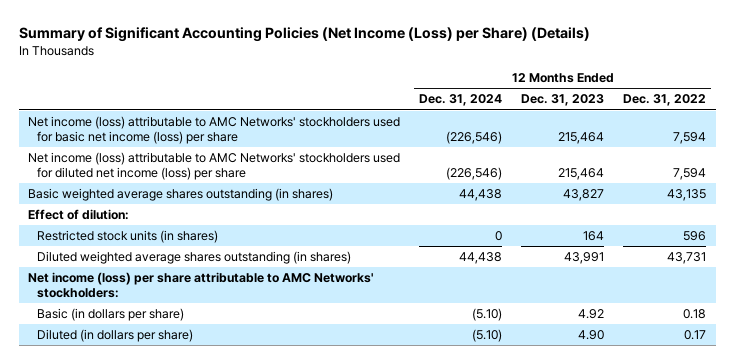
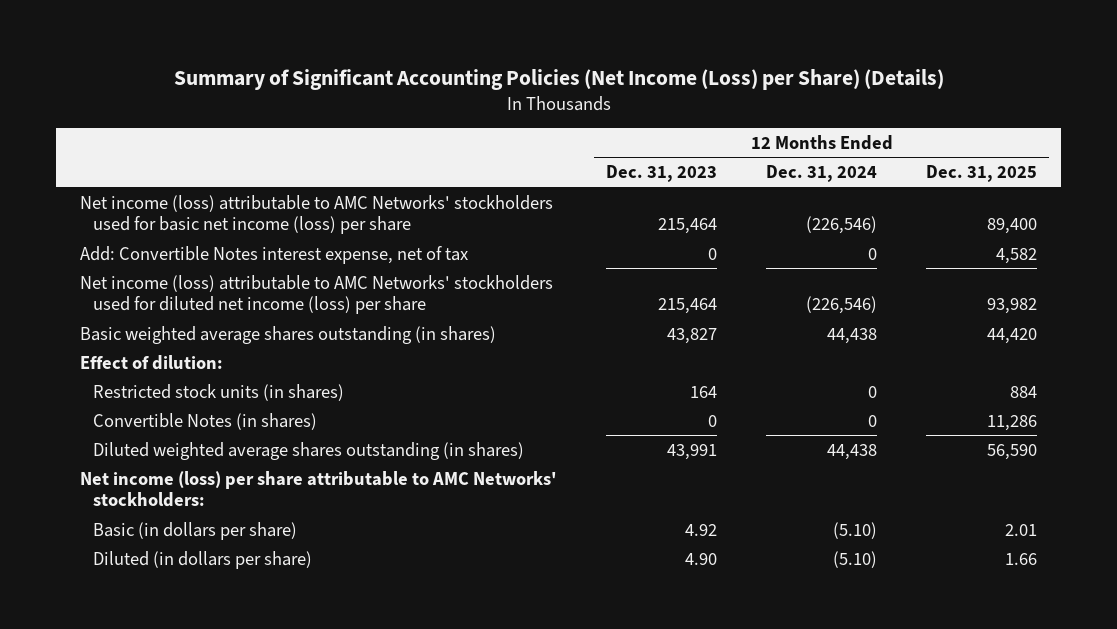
[623,94,707,107] Dec. 31, 2022 -> none
none -> [925,165,1037,183] Dec. 31, 2025
none -> [80,245,469,264] Add: Convertible Notes interest expense, net of tax
none -> [93,412,318,430] Convertible Notes (in shares)

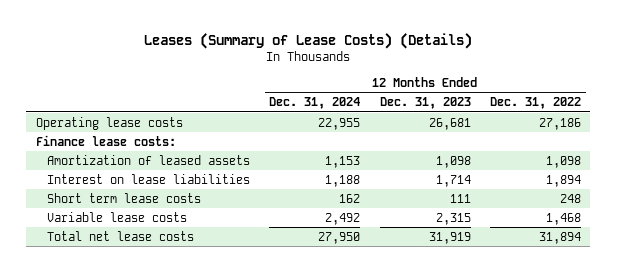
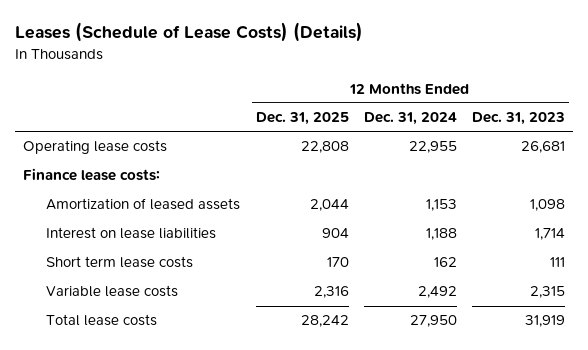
[144,33,473,50] Leases (Summary of Lease Costs) (Details) -> [14,22,363,43] Leases (Schedule of Lease Costs) (Details)
[489,97,581,110] Dec. 31, 2022 -> none
none -> [255,112,349,126] Dec. 31, 2025
[47,230,195,241] Total net lease costs -> [46,314,158,327] Total lease costs

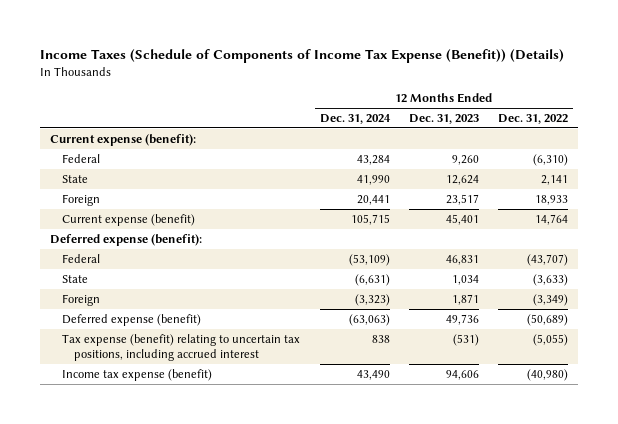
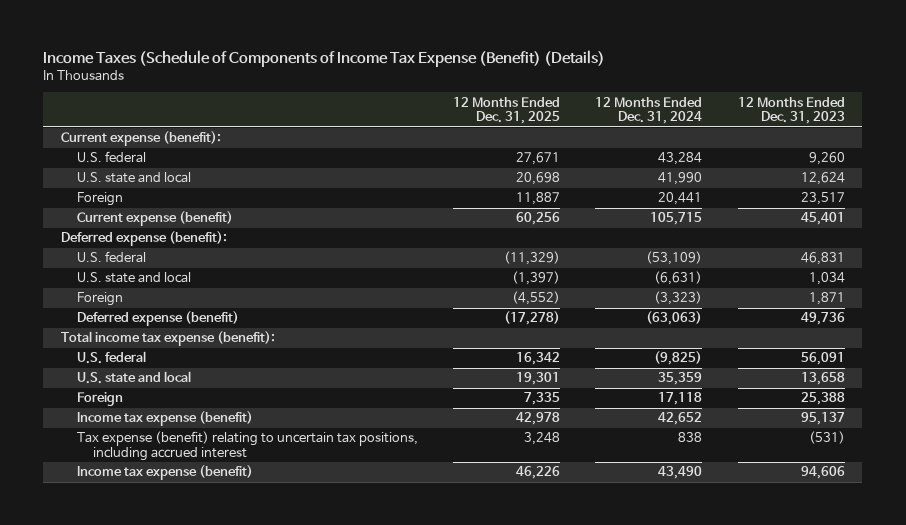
[40,49,565,64] Income Taxes (Schedule of Components of Income Tax Expense (Benefit)) (Details) -> [43,49,606,67] Income Taxes (Schedule of Components of Income Tax Expense (Benefit) (Details)
[498,113,569,124] Dec. 31, 2022 -> none
none -> [453,96,561,125] 12 Months Ended Dec. 31, 2025
[62,153,101,163] Federal -> [77,151,147,164] U.S. federal
[62,174,89,183] State -> [77,172,192,184] U.S. state and local
[62,253,101,263] Federal -> [77,251,147,264] U.S. federal
[62,274,89,283] State -> [77,272,192,284] U.S. state and local
none -> [61,331,276,347] Total income tax expense (benefit):
none -> [77,351,147,365] U.S. federal
none -> [77,371,192,385] U.S. state and local
none -> [77,392,124,407] Foreign
none -> [77,411,254,427] Income tax expense (benefit)

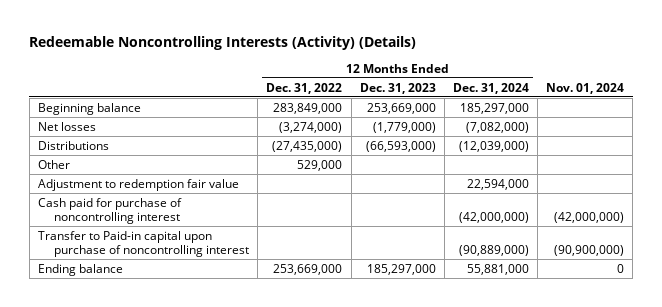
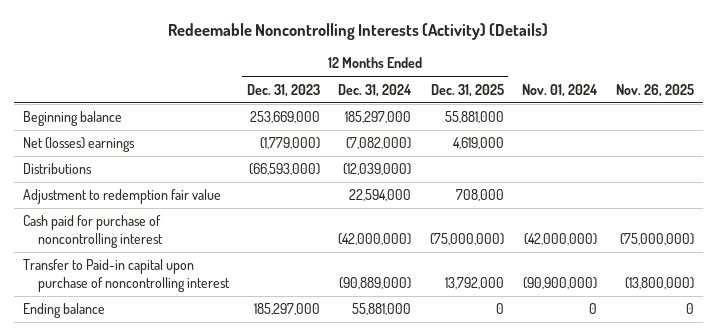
[266,82,343,94] Dec. 31, 2022 -> none
none -> [430,83,504,97] Dec. 31, 2025
none -> [615,83,694,97] Nov. 26, 2025
[37,121,96,131] Net losses -> [23,137,136,153] Net (losses) earnings
[37,159,70,169] Other -> none

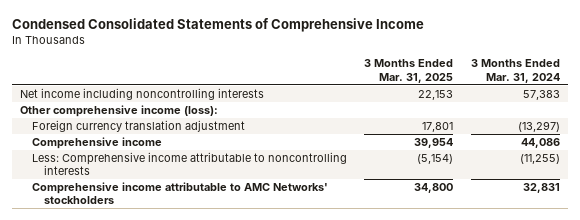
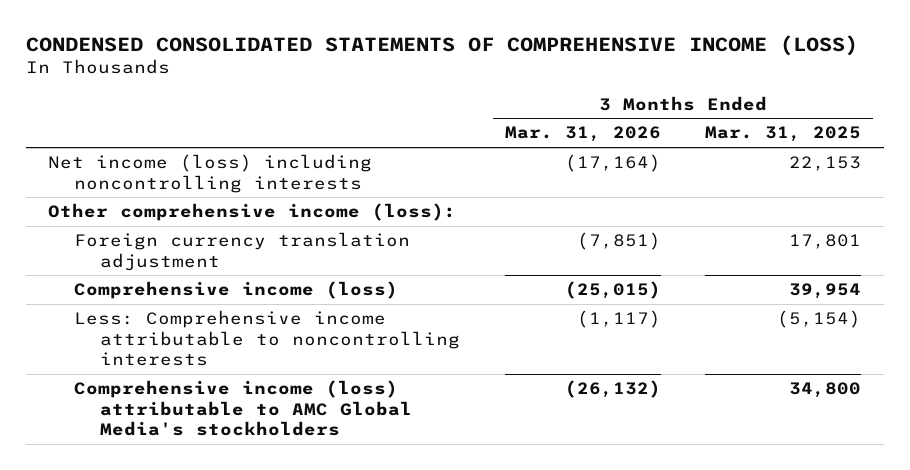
[11,17,424,32] Condensed Consolidated Statements of Comprehensive Income -> [25,35,858,57] CONDENSED CONSOLIDATED STATEMENTS OF COMPREHENSIVE INCOME (LOSS)
[470,59,560,83] 3 Months Ended Mar. 31, 2024 -> none
none -> [504,126,661,143] Mar. 31, 2026
[20,88,265,101] Net income including noncontrolling interests -> [48,154,373,193] Net income (loss) including noncontrolling interests
[32,137,163,150] Comprehensive income -> [73,281,398,300] Comprehensive income (loss)
[32,182,329,205] Comprehensive income attributable to AMC Networks' stockholders -> [73,380,412,436] Comprehensive income (loss) attributable to AMC Global Media's stockholders

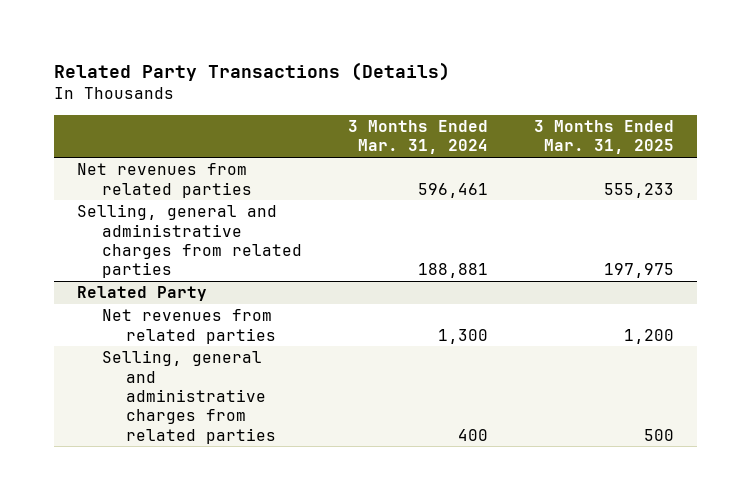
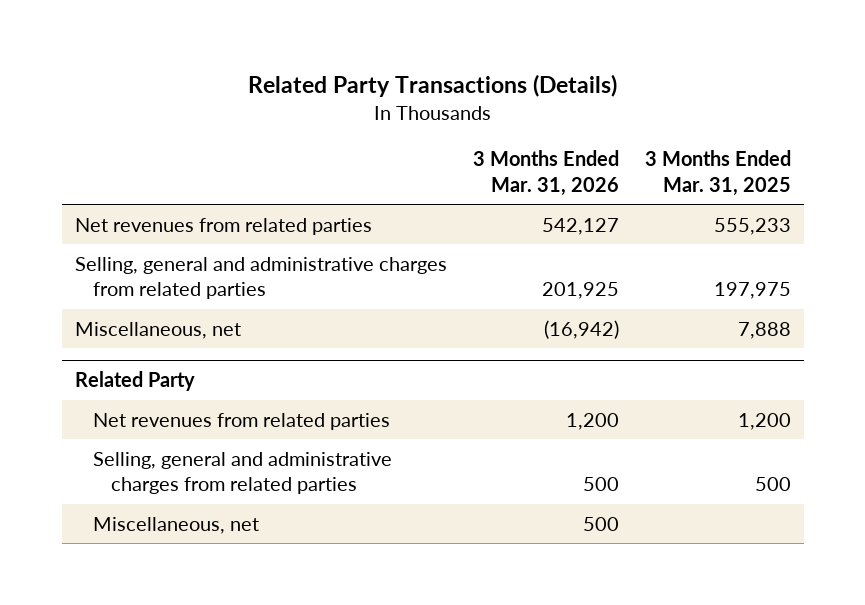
[347,119,488,155] 3 Months Ended Mar. 31, 2024 -> none
none -> [472,150,619,196] 3 Months Ended Mar. 31, 2026
none -> [74,321,241,339] Miscellaneous, net
none -> [93,516,260,534] Miscellaneous, net

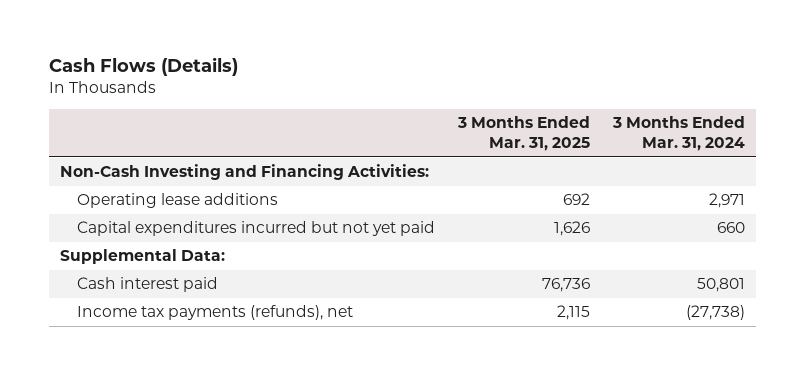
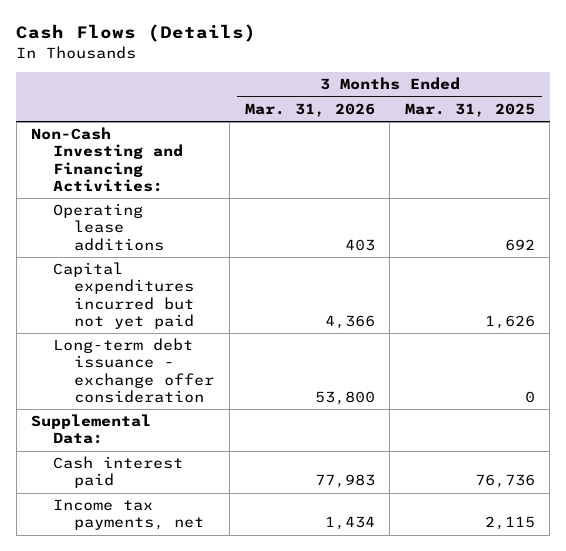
[611,116,745,151] 3 Months Ended Mar. 31, 2024 -> none
none -> [244,102,375,117] Mar. 31, 2026
none -> [52,338,215,403] Long-term debt issuance - exchange offer consideration
[77,305,354,321] Income tax payments (refunds), net -> [52,499,205,531] Income tax payments, net

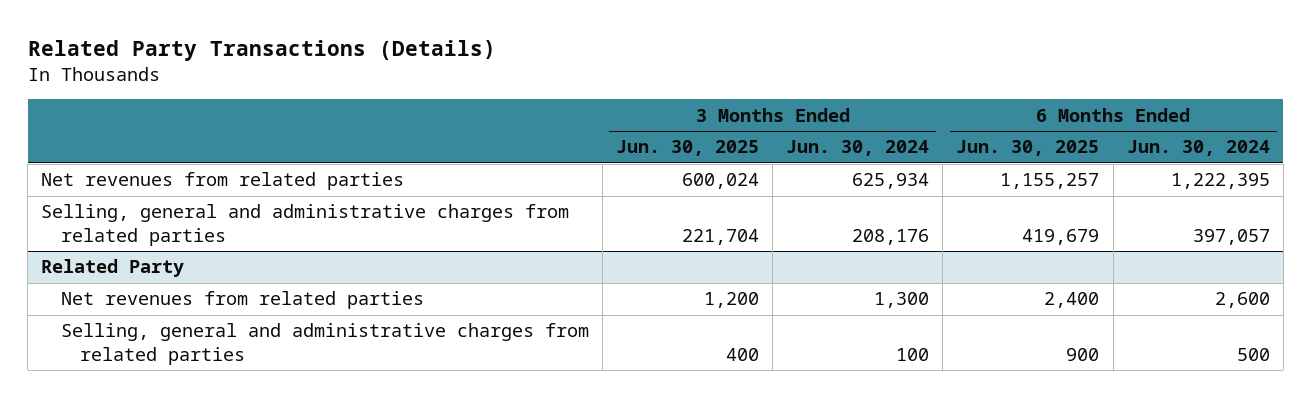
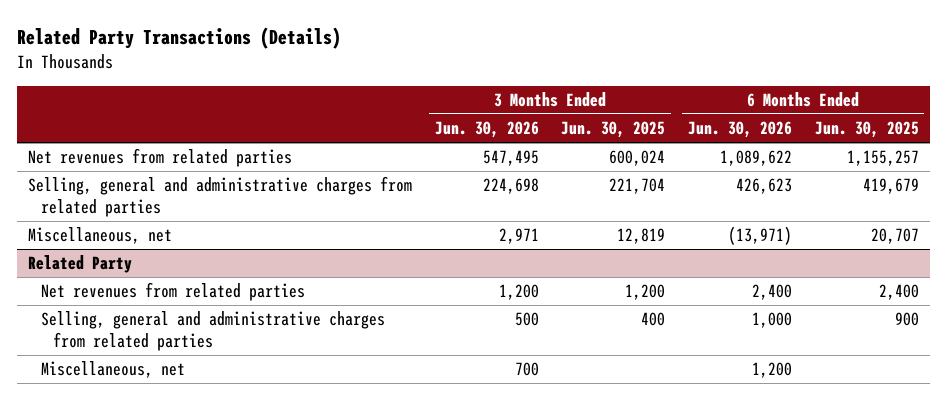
[786,140,930,157] Jun. 30, 2024 -> none
[1126,140,1270,157] Jun. 30, 2024 -> none
none -> [434,121,539,139] Jun. 30, 2026
none -> [687,121,792,139] Jun. 30, 2026
none -> [28,227,173,245] Miscellaneous, net
none -> [40,361,185,379] Miscellaneous, net

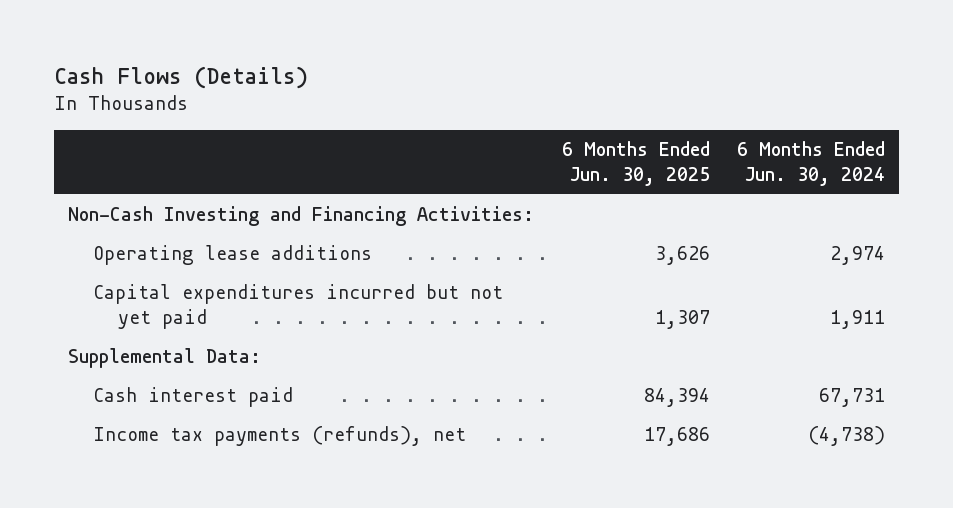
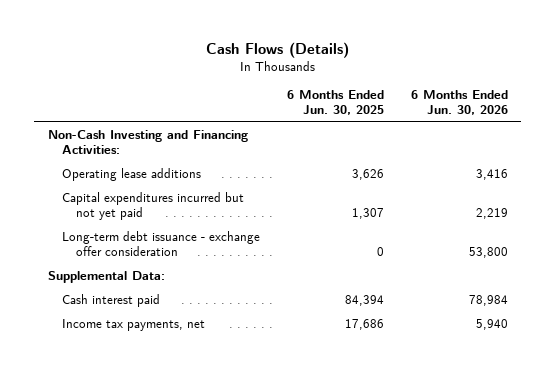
[737,140,886,186] 6 Months Ended Jun. 30, 2024 -> none
none -> [410,90,508,116] 6 Months Ended Jun. 30, 2026
none -> [61,231,260,257] Long-term debt issuance - exchange offer consideration
[93,426,467,447] Income tax payments (refunds), net -> [61,319,205,332] Income tax payments, net

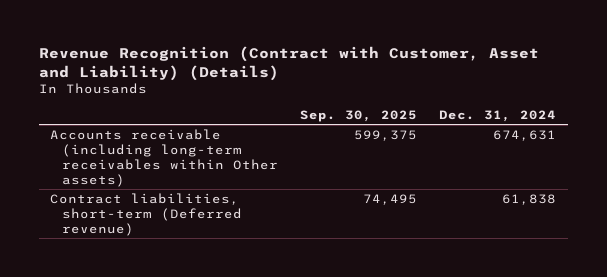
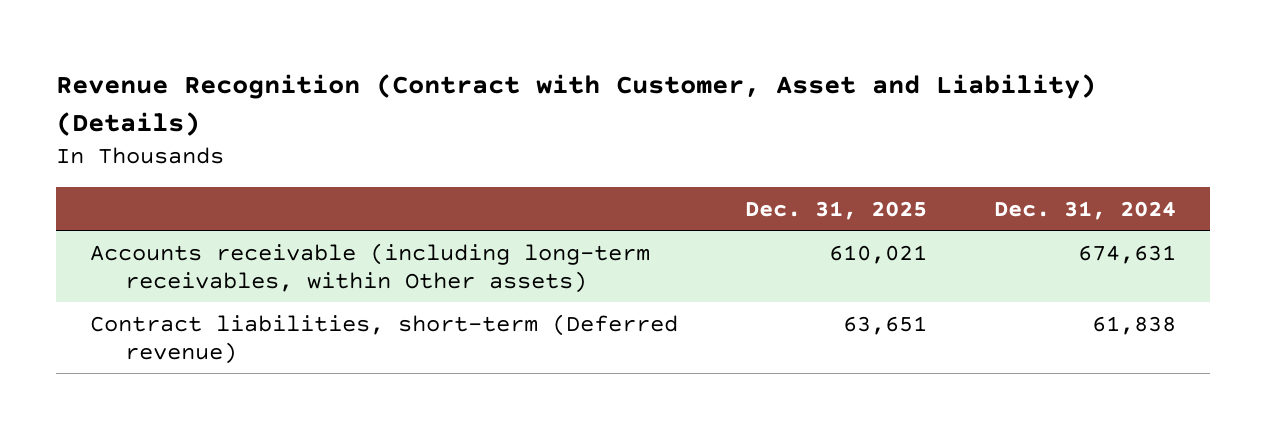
[300,110,418,123] Sep. 30, 2025 -> none
none -> [745,200,928,220] Dec. 31, 2025
[50,128,278,187] Accounts receivable (including long-term receivables within Other assets) -> [89,242,650,293] Accounts receivable (including long-term receivables, within Other assets)

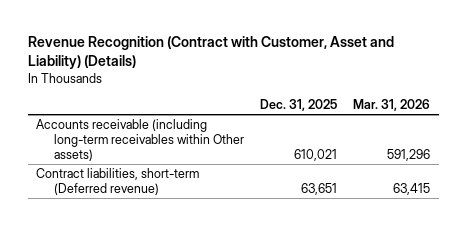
[994,200,1177,220] Dec. 31, 2024 -> none
none -> [353,99,431,112] Mar. 31, 2026
[89,242,650,293] Accounts receivable (including long-term receivables, within Other assets) -> [36,119,244,162] Accounts receivable (including long-term receivables within Other assets)

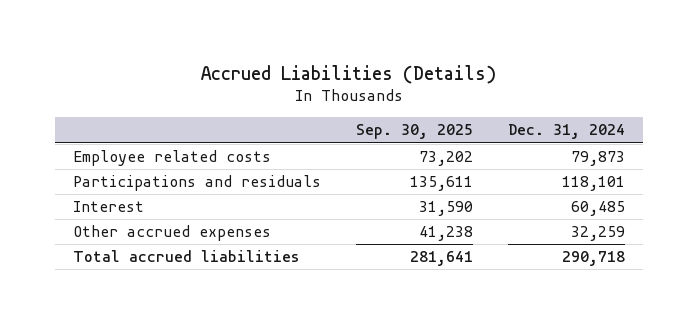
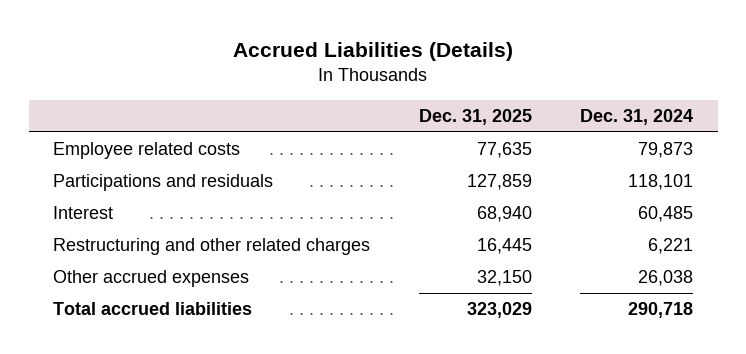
[356,124,474,140] Sep. 30, 2025 -> none
none -> [418,109,532,126] Dec. 31, 2025
none -> [52,238,370,256] Restructuring and other related charges
[571,226,626,242] 32,259 -> [638,270,694,287] 26,038

